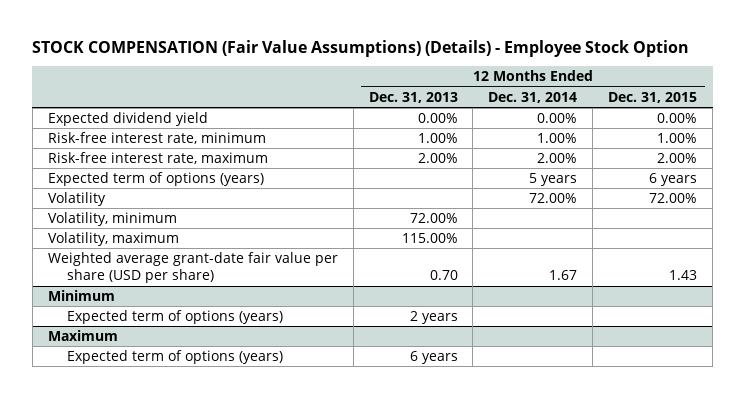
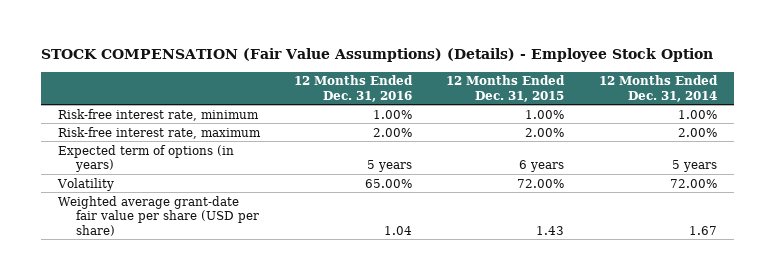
[368,91,458,103] Dec. 31, 2013 -> none
none -> [294,75,414,102] 12 Months Ended Dec. 31, 2016
[47,111,208,126] Expected dividend yield -> none
[47,171,264,186] Expected term of options (years) -> [57,144,234,173] Expected term of options (in years)
[47,211,177,226] Volatility, minimum -> none
[47,231,179,246] Volatility, maximum -> none
[47,289,115,301] Minimum -> none
[66,309,283,324] Expected term of options (years) -> none
[47,329,118,341] Maximum -> none
[66,349,283,364] Expected term of options (years) -> none

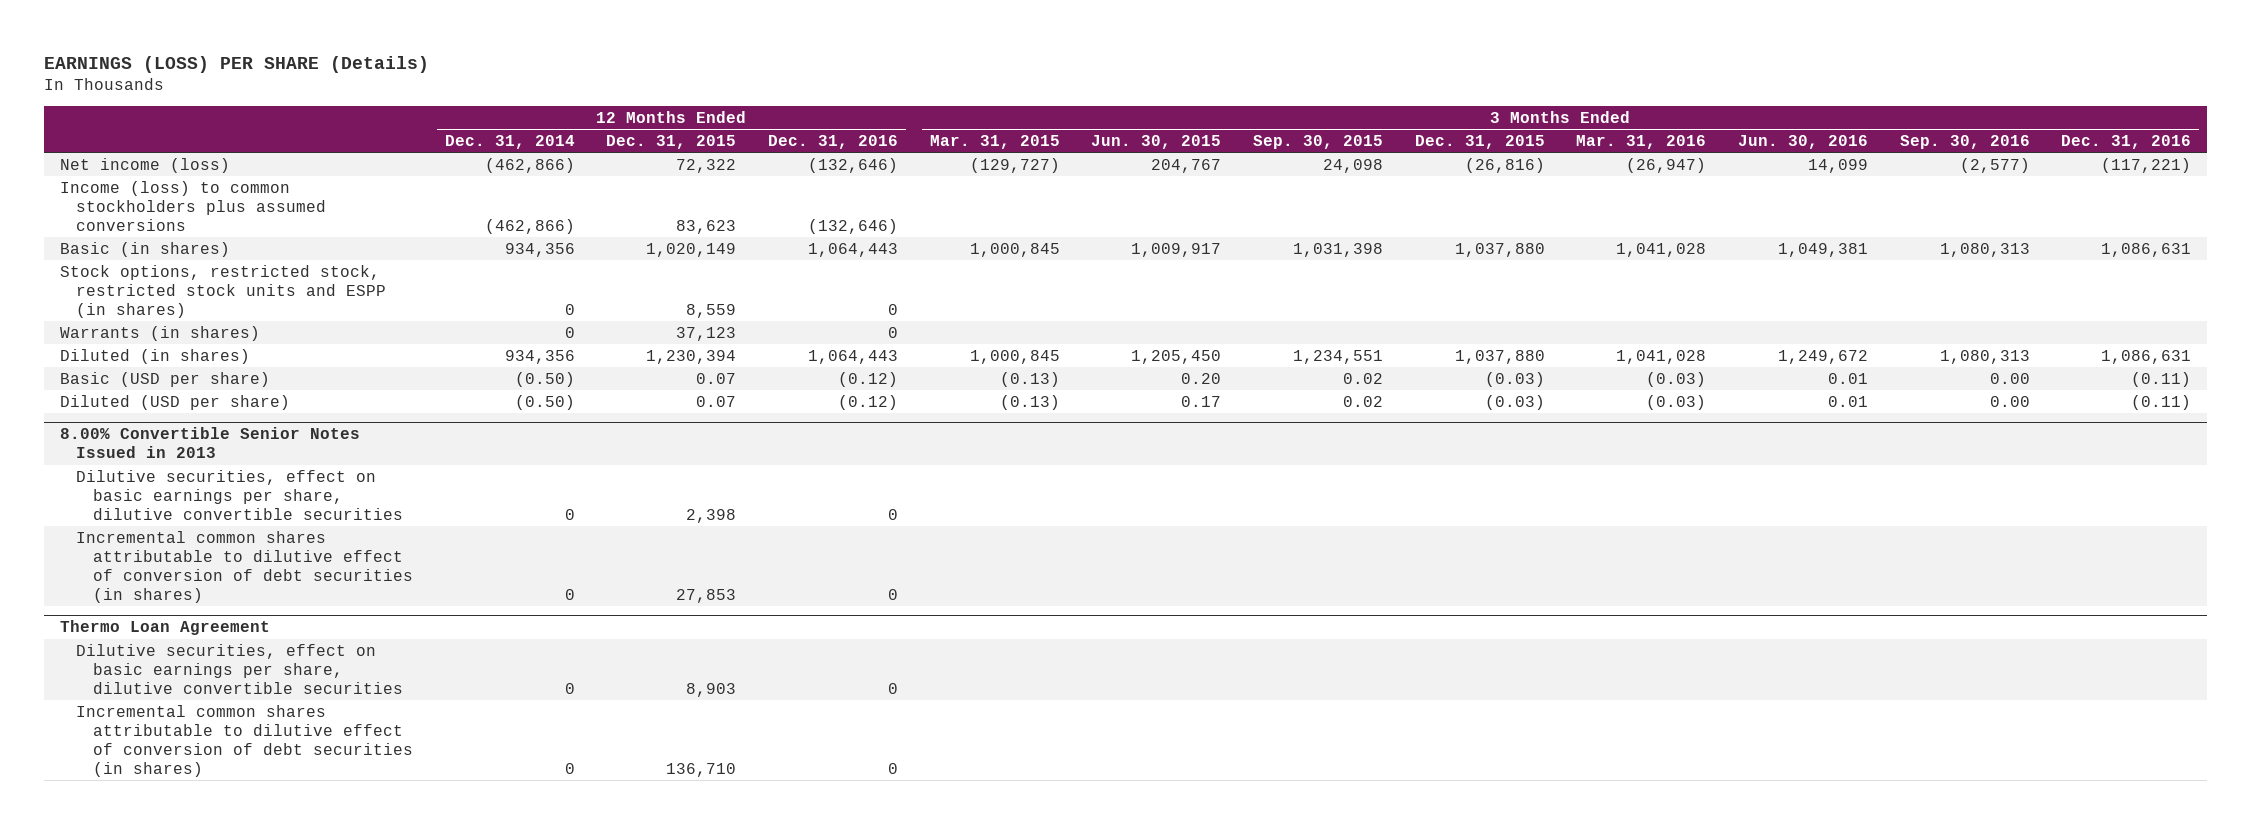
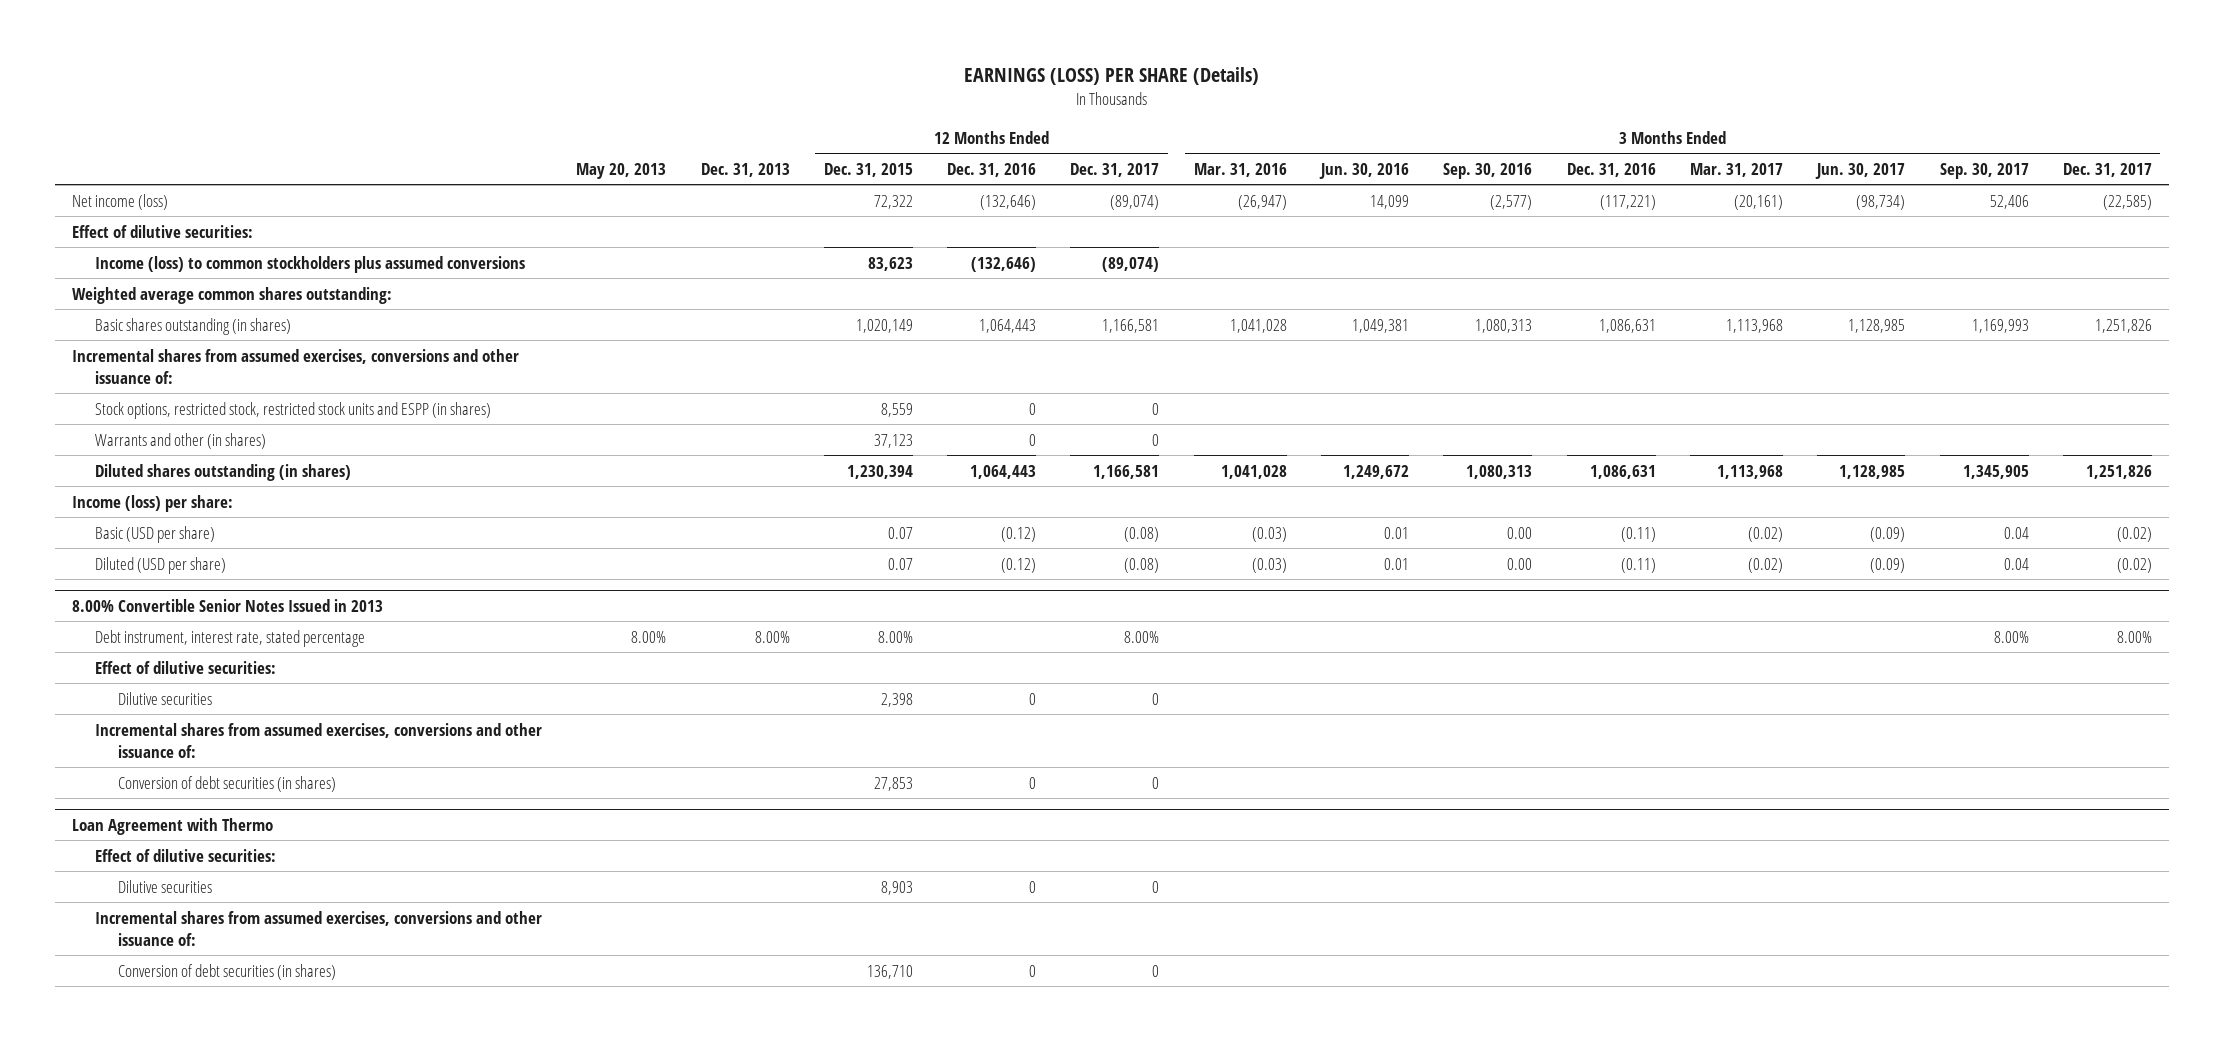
[444,134,575,149] Dec. 31, 2014 -> none
[929,134,1060,149] Mar. 31, 2015 -> none
[1091,134,1222,149] Jun. 30, 2015 -> none
[1252,134,1383,149] Sep. 30, 2015 -> none
[1414,134,1545,149] Dec. 31, 2015 -> none
none -> [576,162,667,179] May 20, 2013
none -> [700,162,790,177] Dec. 31, 2013
none -> [1070,162,1160,177] Dec. 31, 2017
none -> [1689,162,1783,177] Mar. 31, 2017
none -> [1815,162,1906,179] Jun. 30, 2017
none -> [1939,162,2029,179] Sep. 30, 2017
none -> [2062,162,2152,177] Dec. 31, 2017
none -> [72,224,254,238] Effect of dilutive securities:
none -> [72,286,393,304] Weighted average common shares outstanding:
[59,241,230,257] Basic (in shares) -> [94,317,291,335] Basic shares outstanding (in shares)
none -> [72,348,520,384] Incremental shares from assumed exercises, conversions and other issuance of:
[59,325,260,341] Warrants (in shares) -> [94,432,266,449] Warrants and other (in shares)
[59,348,250,364] Diluted (in shares) -> [94,463,351,481] Diluted shares outstanding (in shares)
none -> [72,494,234,512] Income (loss) per share:
none -> [94,629,365,647] Debt instrument, interest rate, stated percentage
none -> [94,660,276,674] Effect of dilutive securities:
[76,469,403,520] Dilutive securities, effect on basic earnings per share, dilutive convertible securities -> [117,691,212,705] Dilutive securities
none -> [94,722,542,758] Incremental shares from assumed exercises, conversions and other issuance of:
[76,530,413,603] Incremental common shares attributable to dilutive effect of conversion of debt securities (in shares) -> [117,775,336,792] Conversion of debt securities (in shares)
[59,620,270,636] Thermo Loan Agreement -> [72,817,274,835] Loan Agreement with Thermo
none -> [94,848,276,862] Effect of dilutive securities:
[76,643,403,694] Dilutive securities, effect on basic earnings per share, dilutive convertible securities -> [117,879,212,893] Dilutive securities
none -> [94,910,542,946] Incremental shares from assumed exercises, conversions and other issuance of:
[76,704,413,777] Incremental common shares attributable to dilutive effect of conversion of debt securities (in shares) -> [117,963,336,980] Conversion of debt securities (in shares)

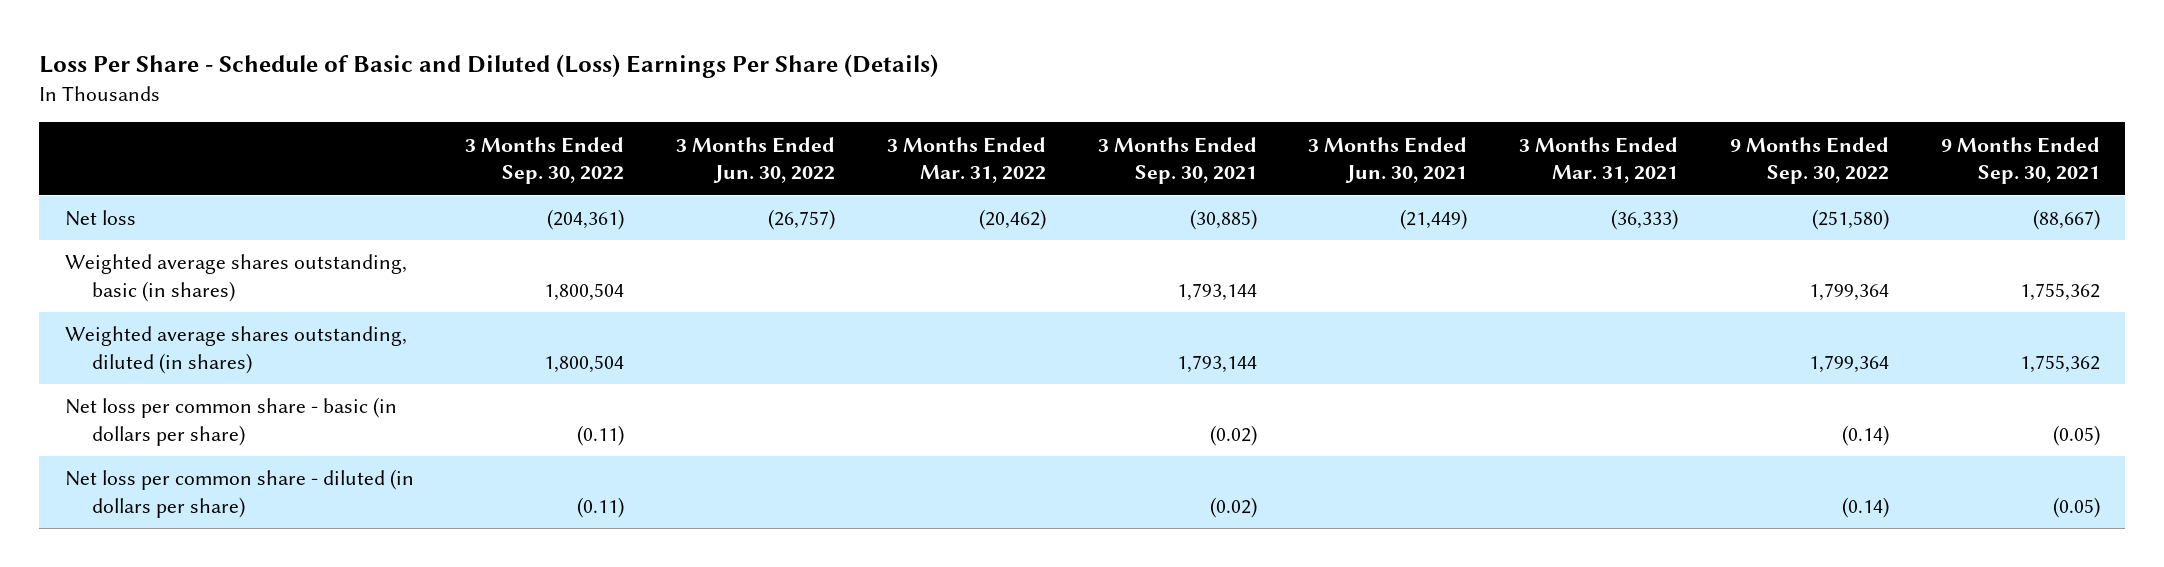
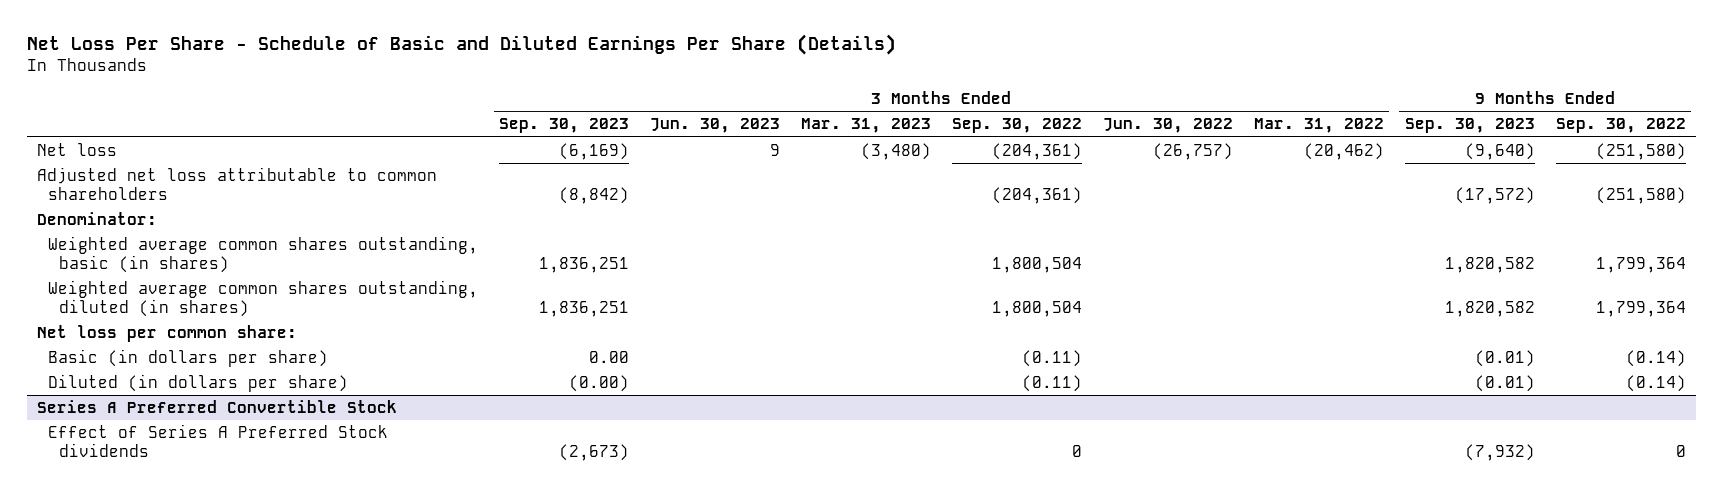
[38,54,938,79] Loss Per Share - Schedule of Basic and Diluted (Loss) Earnings Per Share (Details) -> [26,34,896,56] Net Loss Per Share - Schedule of Basic and Diluted Earnings Per Share (Details)
[1097,136,1257,185] 3 Months Ended Sep. 30, 2021 -> none
[1308,136,1468,184] 3 Months Ended Jun. 30, 2021 -> none
[1519,136,1679,184] 3 Months Ended Mar. 31, 2021 -> none
[1940,136,2100,185] 9 Months Ended Sep. 30, 2021 -> none
none -> [499,118,630,134] Sep. 30, 2023
none -> [649,118,780,134] Jun. 30, 2023
none -> [800,118,931,134] Mar. 31, 2023
none -> [1404,118,1535,134] Sep. 30, 2023
none -> [37,166,438,200] Adjusted net loss attributable to common shareholders
none -> [37,211,158,225] Denominator:
[64,254,407,302] Weighted average shares outstanding, basic (in shares) -> [48,235,479,273] Weighted average common shares outstanding, basic (in shares)
[64,326,407,374] Weighted average shares outstanding, diluted (in shares) -> [48,279,479,317] Weighted average common shares outstanding, diluted (in shares)
none -> [37,324,298,342] Net loss per common share:
[64,397,397,446] Net loss per common share - basic (in dollars per share) -> [48,348,329,367] Basic (in dollars per share)
[64,469,414,518] Net loss per common share - diluted (in dollars per share) -> [48,373,349,392] Diluted (in dollars per share)
none -> [37,399,398,413] Series A Preferred Convertible Stock
none -> [48,423,389,457] Effect of Series A Preferred Stock dividends

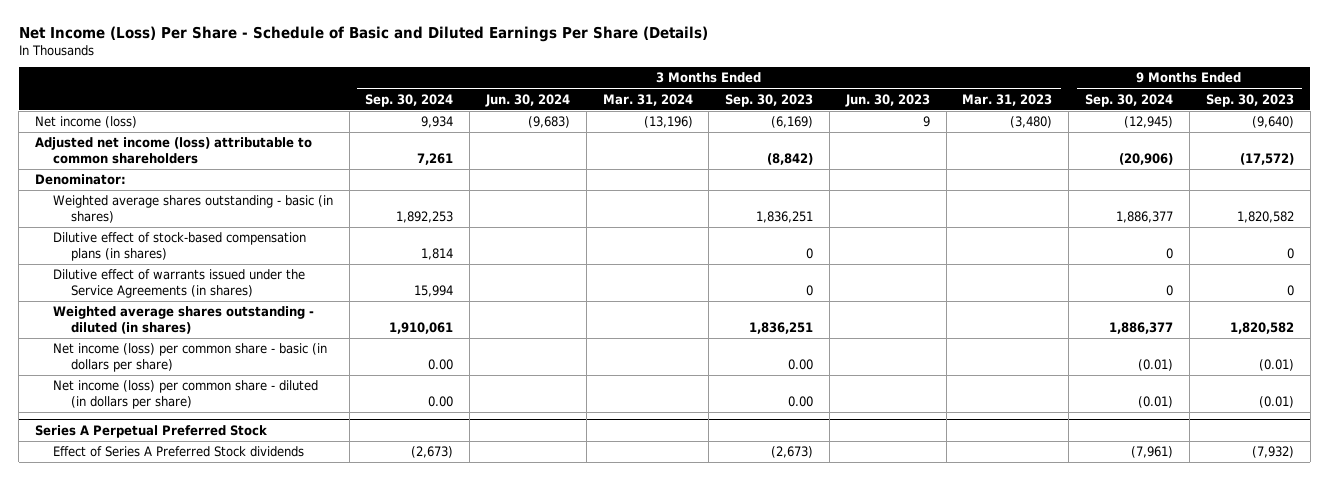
[26,34,896,56] Net Loss Per Share - Schedule of Basic and Diluted Earnings Per Share (Details) -> [18,25,708,42] Net Income (Loss) Per Share - Schedule of Basic and Diluted Earnings Per Share (Details)
[951,118,1082,134] Sep. 30, 2022 -> none
[1102,118,1233,134] Jun. 30, 2022 -> none
[1253,118,1384,134] Mar. 31, 2022 -> none
[1555,118,1686,134] Sep. 30, 2022 -> none
none -> [365,93,454,107] Sep. 30, 2024
none -> [485,93,571,107] Jun. 30, 2024
none -> [602,93,693,106] Mar. 31, 2024
none -> [1085,93,1174,107] Sep. 30, 2024
[37,142,118,156] Net loss -> [34,116,137,129] Net income (loss)
[37,166,438,200] Adjusted net loss attributable to common shareholders -> [34,137,312,164] Adjusted net income (loss) attributable to common shareholders
[37,324,298,342] Net loss per common share: -> none
[48,235,479,273] Weighted average common shares outstanding, basic (in shares) -> [52,195,333,223] Weighted average shares outstanding - basic (in shares)
none -> [52,232,306,261] Dilutive effect of stock-based compensation plans (in shares)
none -> [52,269,305,298] Dilutive effect of warrants issued under the Service Agreements (in shares)
[48,279,479,317] Weighted average common shares outstanding, diluted (in shares) -> [52,306,314,334] Weighted average shares outstanding - diluted (in shares)
[48,348,329,367] Basic (in dollars per share) -> [52,343,327,372] Net income (loss) per common share - basic (in dollars per share)
[48,373,349,392] Diluted (in dollars per share) -> [52,380,318,409] Net income (loss) per common share - diluted (in dollars per share)
[569,374,630,392] (0.00) -> [788,395,814,407] 0.00
[37,399,398,413] Series A Preferred Convertible Stock -> [34,425,267,439] Series A Perpetual Preferred Stock

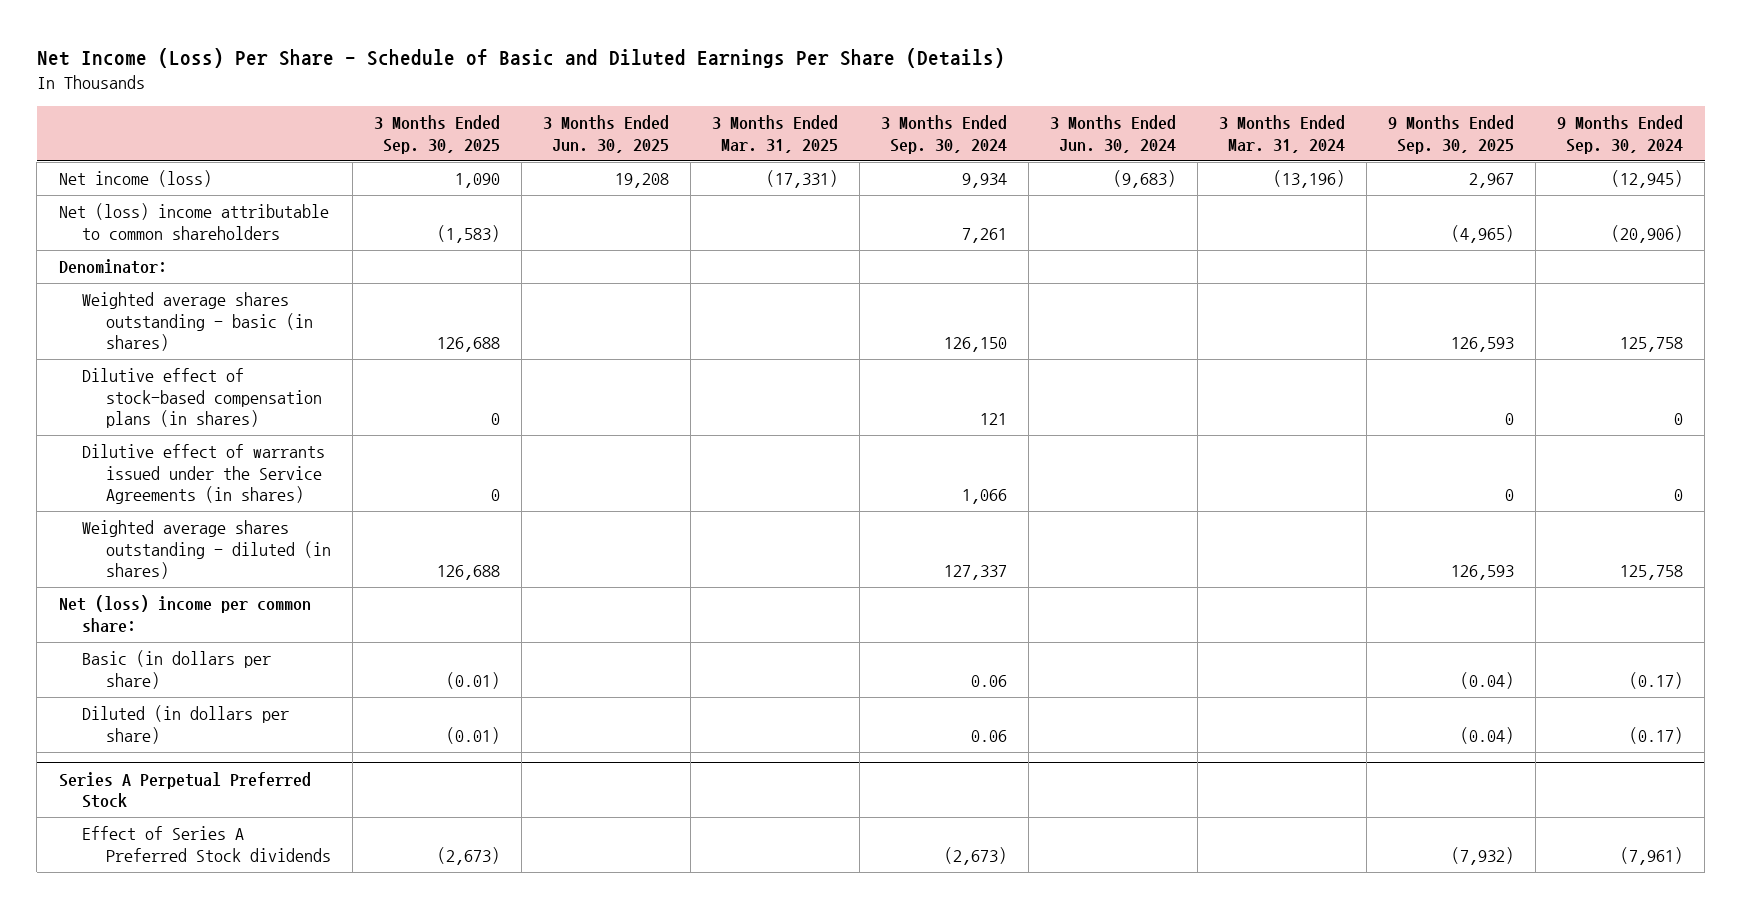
[725,93,814,107] Sep. 30, 2023 -> none
[844,93,930,107] Jun. 30, 2023 -> none
[962,93,1053,106] Mar. 31, 2023 -> none
[1205,93,1294,107] Sep. 30, 2023 -> none
none -> [373,115,500,154] 3 Months Ended Sep. 30, 2025
none -> [542,115,669,153] 3 Months Ended Jun. 30, 2025
none -> [711,115,838,153] 3 Months Ended Mar. 31, 2025
none -> [1388,115,1515,154] 9 Months Ended Sep. 30, 2025
[34,137,312,164] Adjusted net income (loss) attributable to common shareholders -> [58,203,329,240] Net (loss) income attributable to common shareholders
[396,210,454,223] 1,892,253 -> [943,337,1007,353] 126,150
[1116,210,1174,223] 1,886,377 -> [1620,337,1684,353] 125,758
[421,247,454,260] 1,814 -> [979,413,1007,426] 121
[414,284,454,297] 15,994 -> [961,489,1007,505] 1,066
[389,321,454,334] 1,910,061 -> [943,565,1007,581] 127,337
[1109,321,1174,334] 1,886,377 -> [1620,565,1684,581] 125,758
none -> [58,595,311,632] Net (loss) income per common share:
[52,343,327,372] Net income (loss) per common share - basic (in dollars per share) -> [82,650,272,689] Basic (in dollars per share)
[428,358,454,370] 0.00 -> [970,674,1007,687] 0.06
[1138,358,1174,371] (0.01) -> [1629,671,1684,689] (0.17)
[52,380,318,409] Net income (loss) per common share - diluted (in dollars per share) -> [82,705,290,744] Diluted (in dollars per share)
[428,395,454,407] 0.00 -> [970,729,1007,742] 0.06
[1138,395,1174,408] (0.01) -> [1629,726,1684,744] (0.17)

